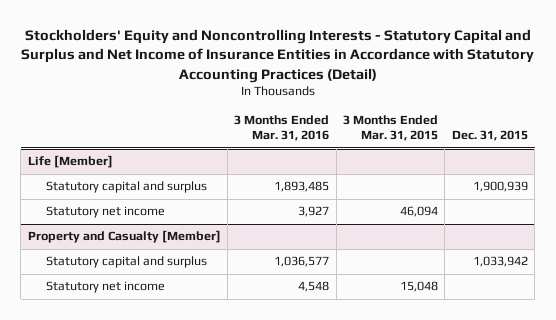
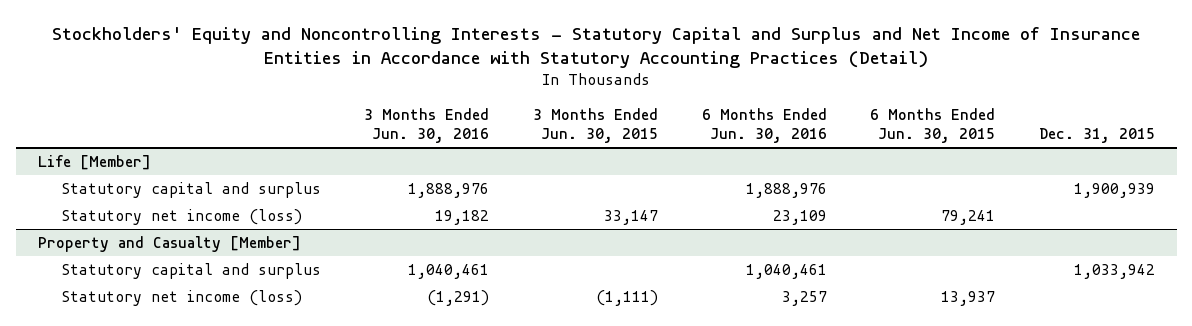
[234,115,330,142] 3 Months Ended Mar. 31, 2016 -> none
[343,115,439,142] 3 Months Ended Mar. 31, 2015 -> none
none -> [364,107,490,143] 3 Months Ended Jun. 30, 2016
none -> [533,107,659,143] 3 Months Ended Jun. 30, 2015
none -> [701,107,827,143] 6 Months Ended Jun. 30, 2016
none -> [870,107,996,143] 6 Months Ended Jun. 30, 2015
[45,206,165,219] Statutory net income -> [61,208,302,225] Statutory net income (loss)
[45,281,165,294] Statutory net income -> [61,289,302,306] Statutory net income (loss)

